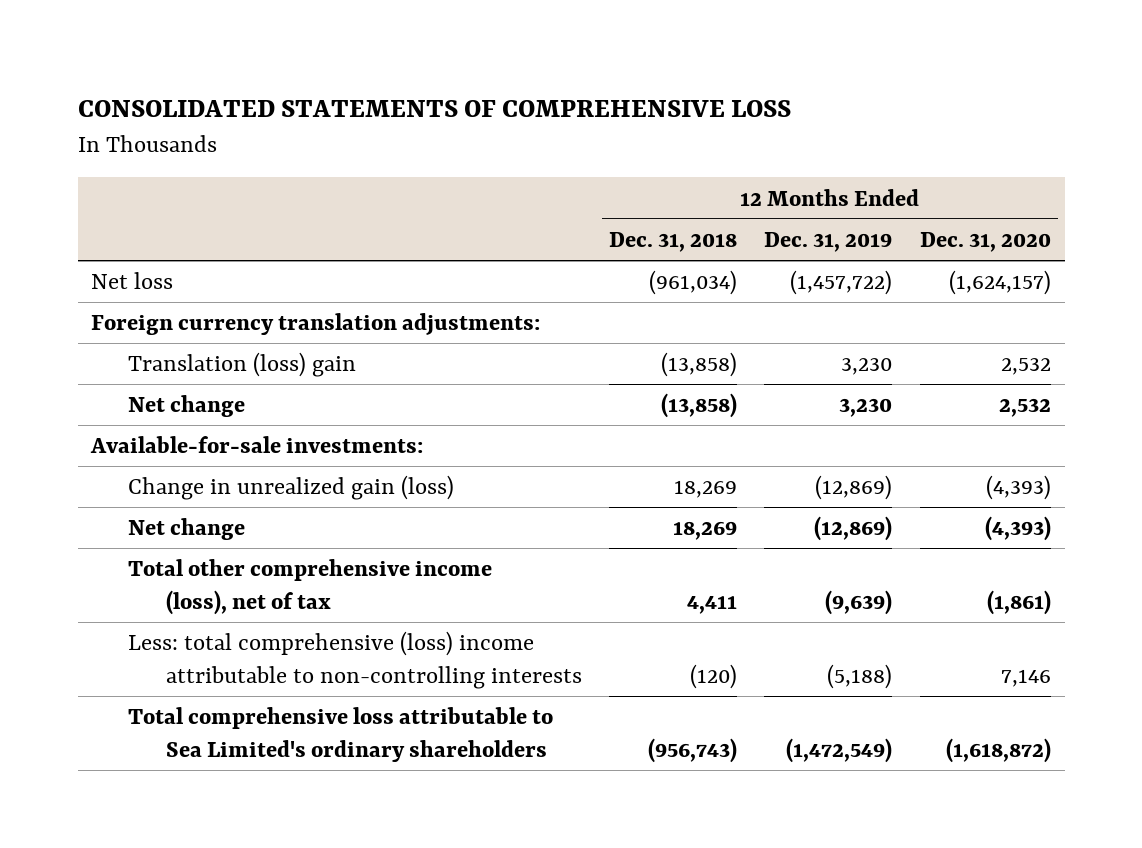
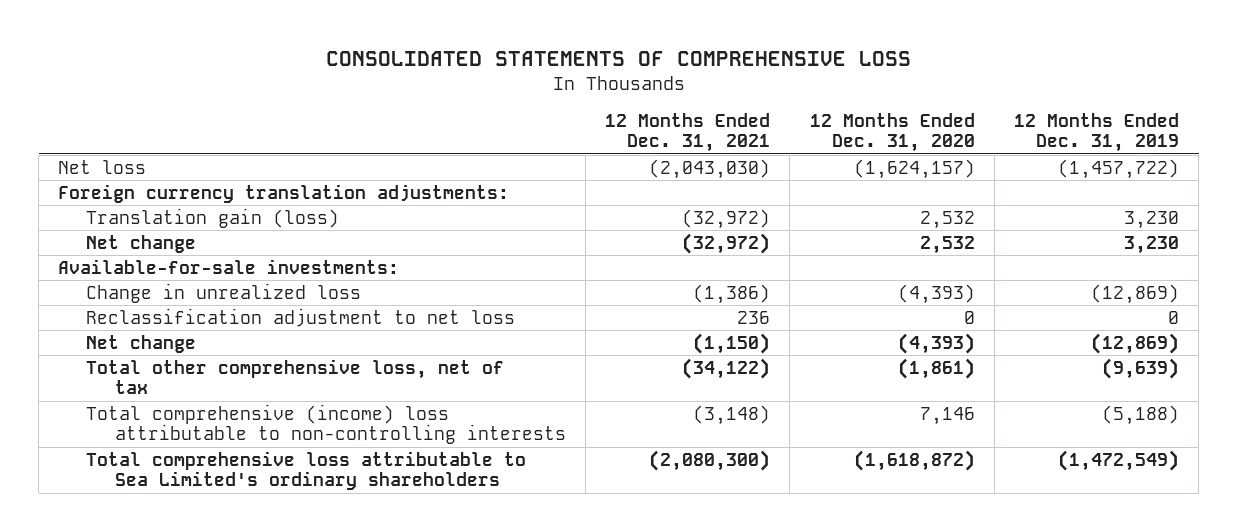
[608,231,737,252] Dec. 31, 2018 -> none
none -> [605,112,771,153] 12 Months Ended Dec. 31, 2021
[128,352,357,378] Translation (loss) gain -> [86,207,340,228] Translation gain (loss)
[128,475,455,501] Change in unrealized gain (loss) -> [86,282,362,303] Change in unrealized loss
none -> [86,307,516,327] Reclassification adjustment to net loss
[128,559,493,615] Total other comprehensive income (loss), net of tax -> [86,358,505,395] Total other comprehensive loss, net of tax
[128,631,582,689] Less: total comprehensive (loss) income attributable to non-controlling interests -> [86,403,566,445] Total comprehensive (income) loss attributable to non-controlling interests

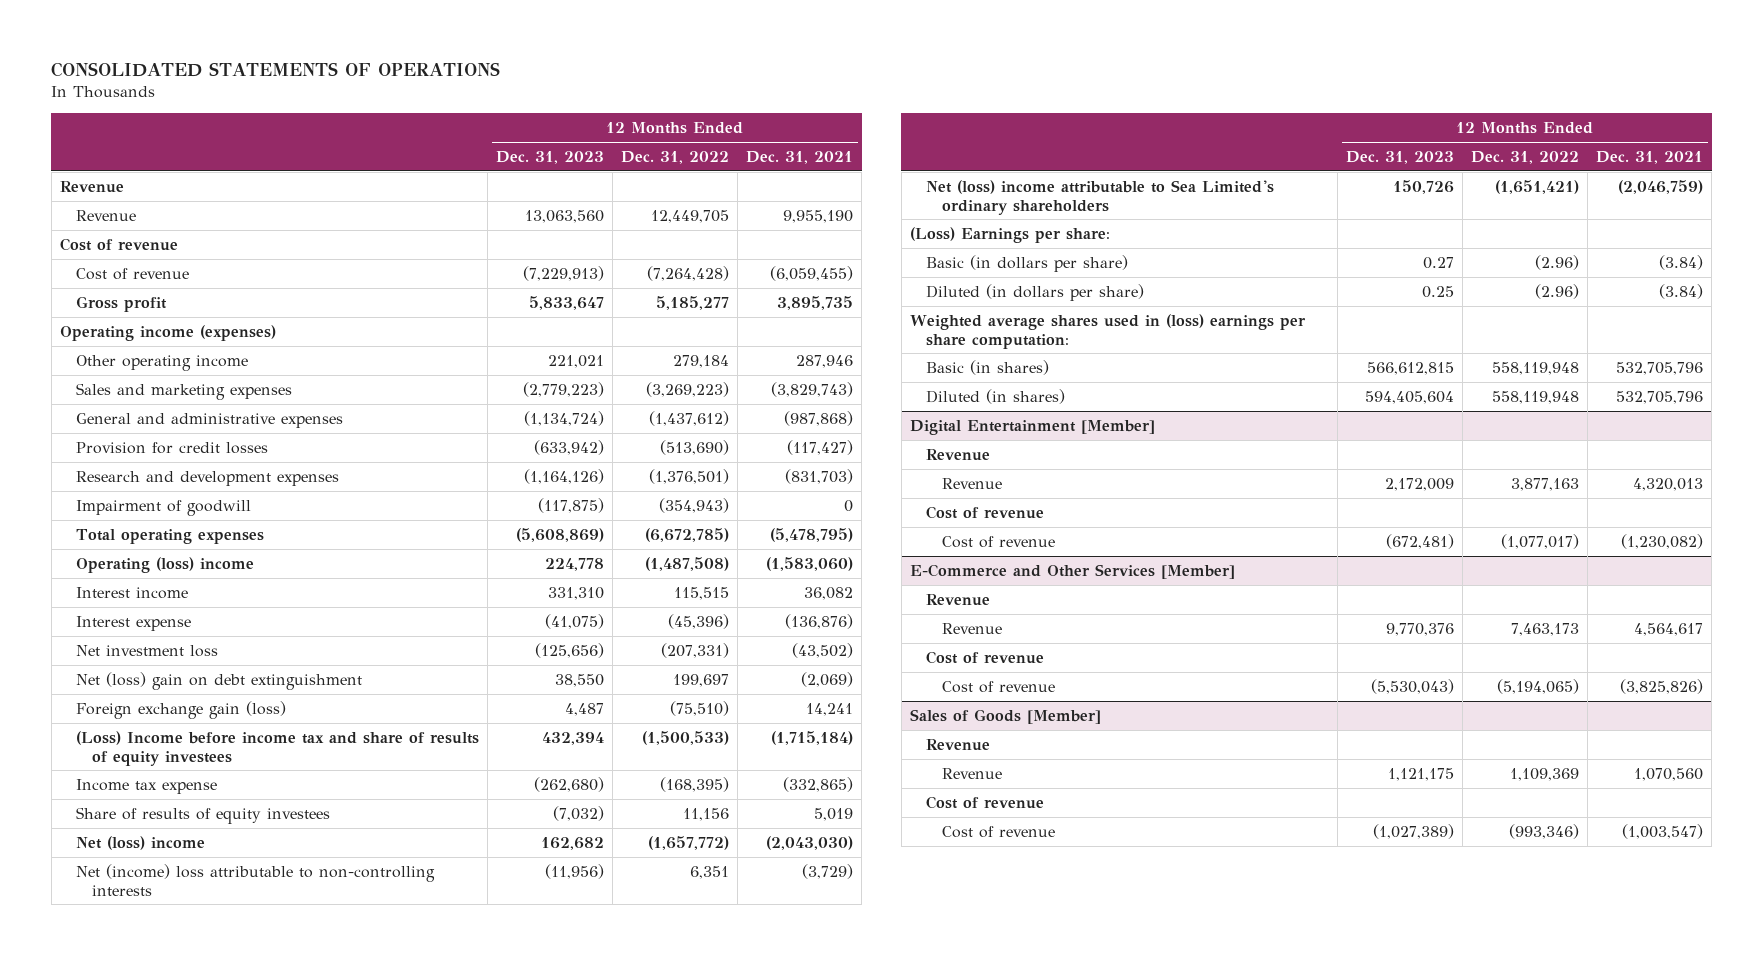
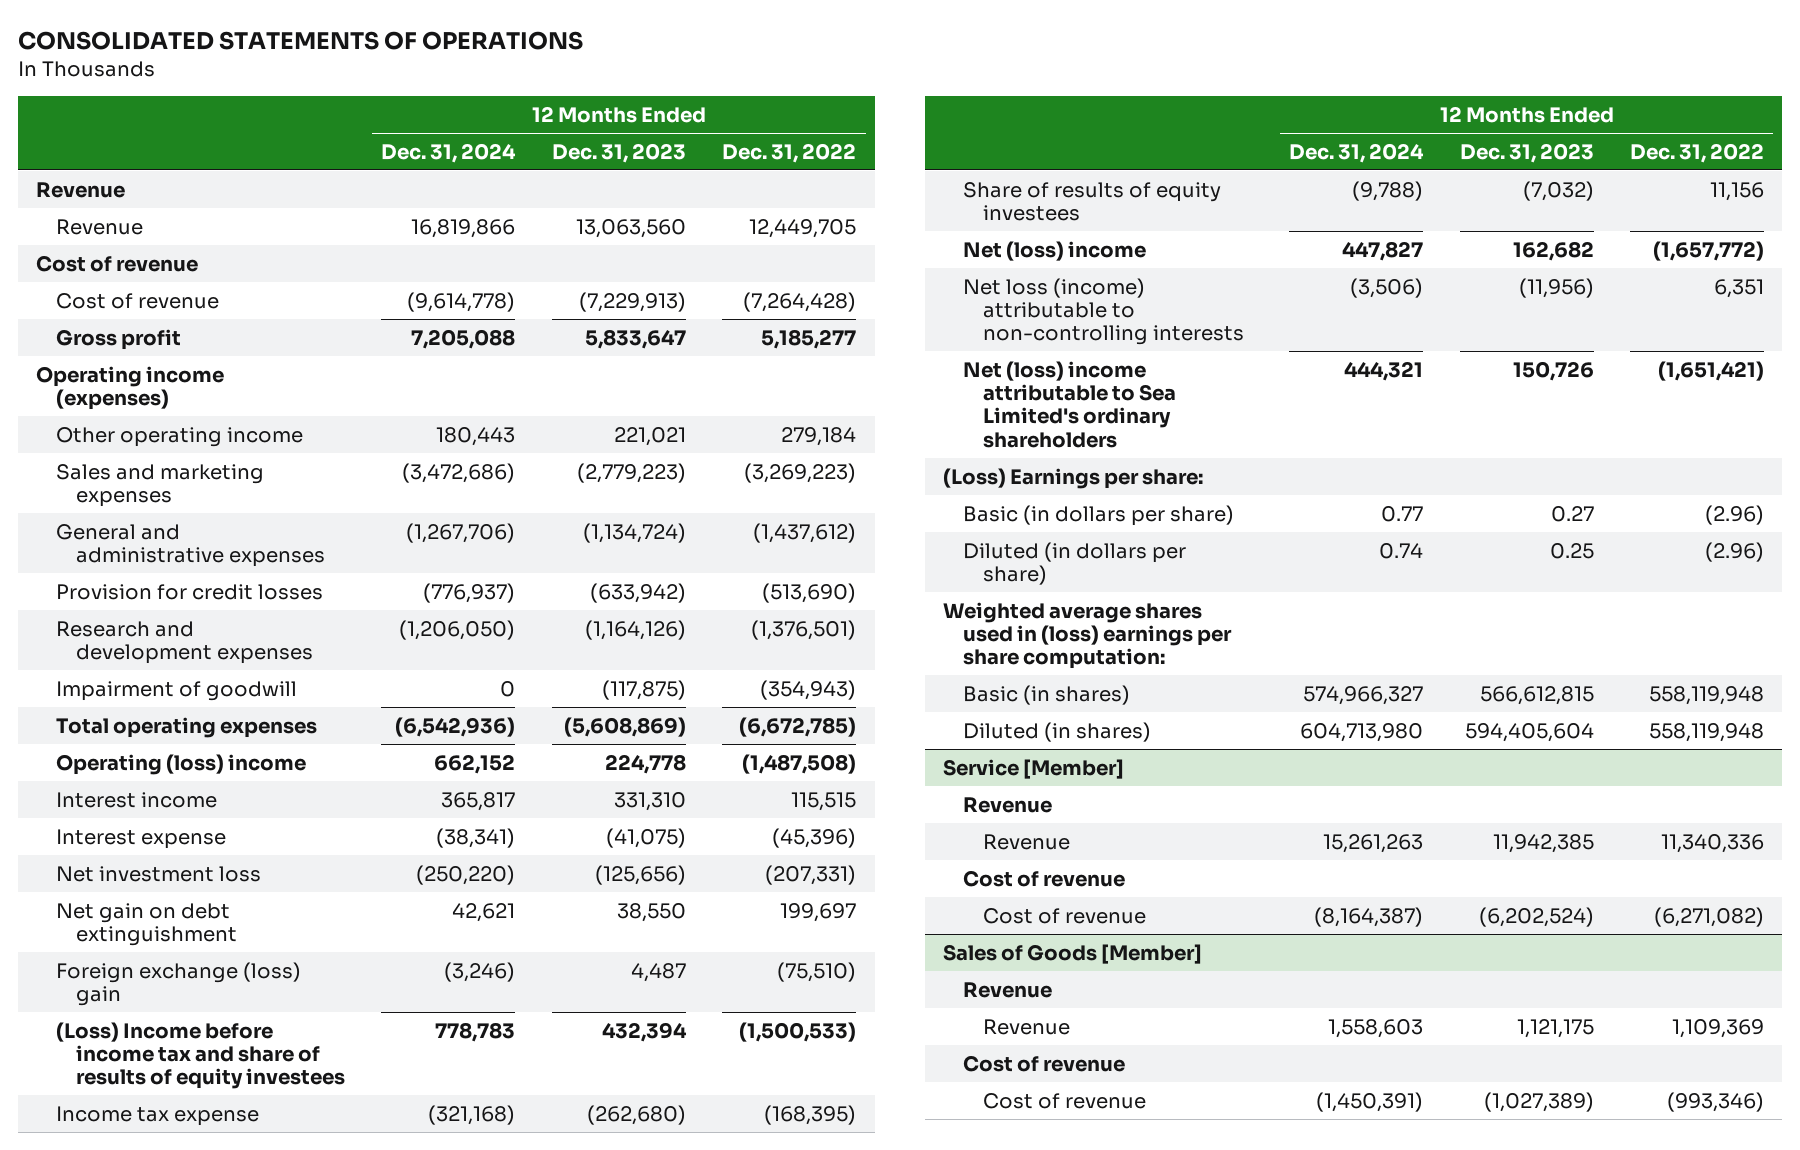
[746,150,854,164] Dec. 31, 2021 -> none
none -> [381,142,517,163] Dec. 31, 2024
[76,671,363,690] Net (loss) gain on debt extinguishment -> [55,902,237,947] Net gain on debt extinguishment
[76,700,287,719] Foreign exchange gain (loss) -> [55,961,301,1007] Foreign exchange (loss) gain
[76,863,436,896] Net (income) loss attributable to non-controlling interests -> [963,277,1245,346] Net loss (income) attributable to non-controlling interests
[909,419,1155,435] Digital Entertainment [Member] -> none
[926,448,991,461] Revenue -> none
[942,477,1003,489] Revenue -> none
[926,505,1045,519] Cost of revenue -> none
[942,535,1056,548] Cost of revenue -> none
[909,563,1235,579] E-Commerce and Other Services [Member] -> none
none -> [943,758,1125,779] Service [Member]
[1386,622,1455,636] 9,770,376 -> [1492,833,1594,853] 11,942,385
[1511,622,1580,636] 7,463,173 -> [1661,833,1765,853] 11,340,336
[1371,678,1455,694] (5,530,043) -> [1478,906,1594,927] (6,202,524)
[1497,678,1580,694] (5,194,065) -> [1654,906,1765,927] (6,271,082)

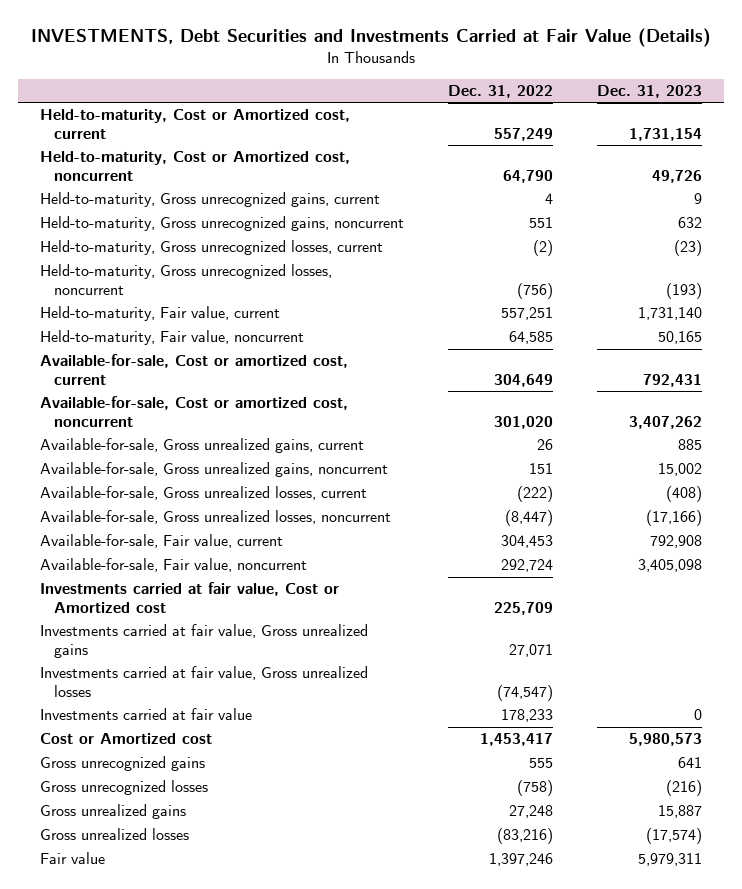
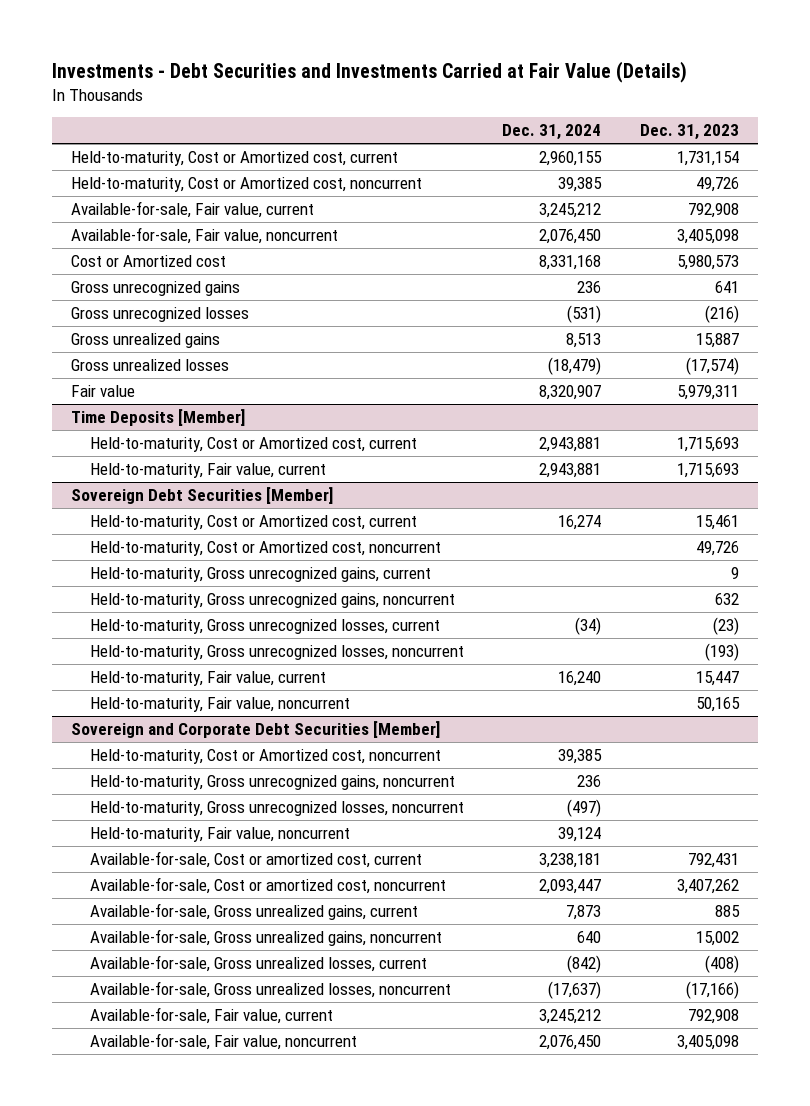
[30,27,711,47] INVESTMENTS, Debt Securities and Investments Carried at Fair Value (Details) -> [51,60,687,83] Investments - Debt Securities and Investments Carried at Fair Value (Details)
[447,85,553,99] Dec. 31, 2022 -> none
none -> [502,124,602,141] Dec. 31, 2024
none -> [71,200,315,218] Available-for-sale, Fair value, current
none -> [71,226,339,244] Available-for-sale, Fair value, noncurrent
[39,733,212,745] Cost or Amortized cost -> [71,254,227,267] Cost or Amortized cost
[39,756,205,772] Gross unrecognized gains -> [71,280,241,296] Gross unrecognized gains
[39,780,208,796] Gross unrecognized losses -> [71,306,250,322] Gross unrecognized losses
[39,804,186,820] Gross unrealized gains -> [71,332,221,348] Gross unrealized gains
[39,828,189,841] Gross unrealized losses -> [71,358,230,371] Gross unrealized losses
[39,852,105,865] Fair value -> [71,384,136,397] Fair value
none -> [71,408,246,426] Time Deposits [Member]
none -> [89,436,417,452] Held-to-maturity, Cost or Amortized cost, current
none -> [89,462,326,478] Held-to-maturity, Fair value, current
none -> [71,486,334,504] Sovereign Debt Securities [Member]
none -> [89,514,417,530] Held-to-maturity, Cost or Amortized cost, current
none -> [89,540,441,556] Held-to-maturity, Cost or Amortized cost, noncurrent
[638,307,703,321] 1,731,140 -> [695,670,739,686] 15,447
none -> [71,720,441,738] Sovereign and Corporate Debt Securities [Member]
none -> [89,748,441,764] Held-to-maturity, Cost or Amortized cost, noncurrent
none -> [89,774,455,790] Held-to-maturity, Gross unrecognized gains, noncurrent
none -> [89,800,464,816] Held-to-maturity, Gross unrecognized losses, noncurrent
none -> [89,826,350,842] Held-to-maturity, Fair value, noncurrent
[39,582,339,613] Investments carried at fair value, Cost or Amortized cost -> none
[39,624,368,658] Investments carried at fair value, Gross unrealized gains -> none
[39,666,368,697] Investments carried at fair value, Gross unrealized losses -> none
[39,708,252,721] Investments carried at fair value -> none

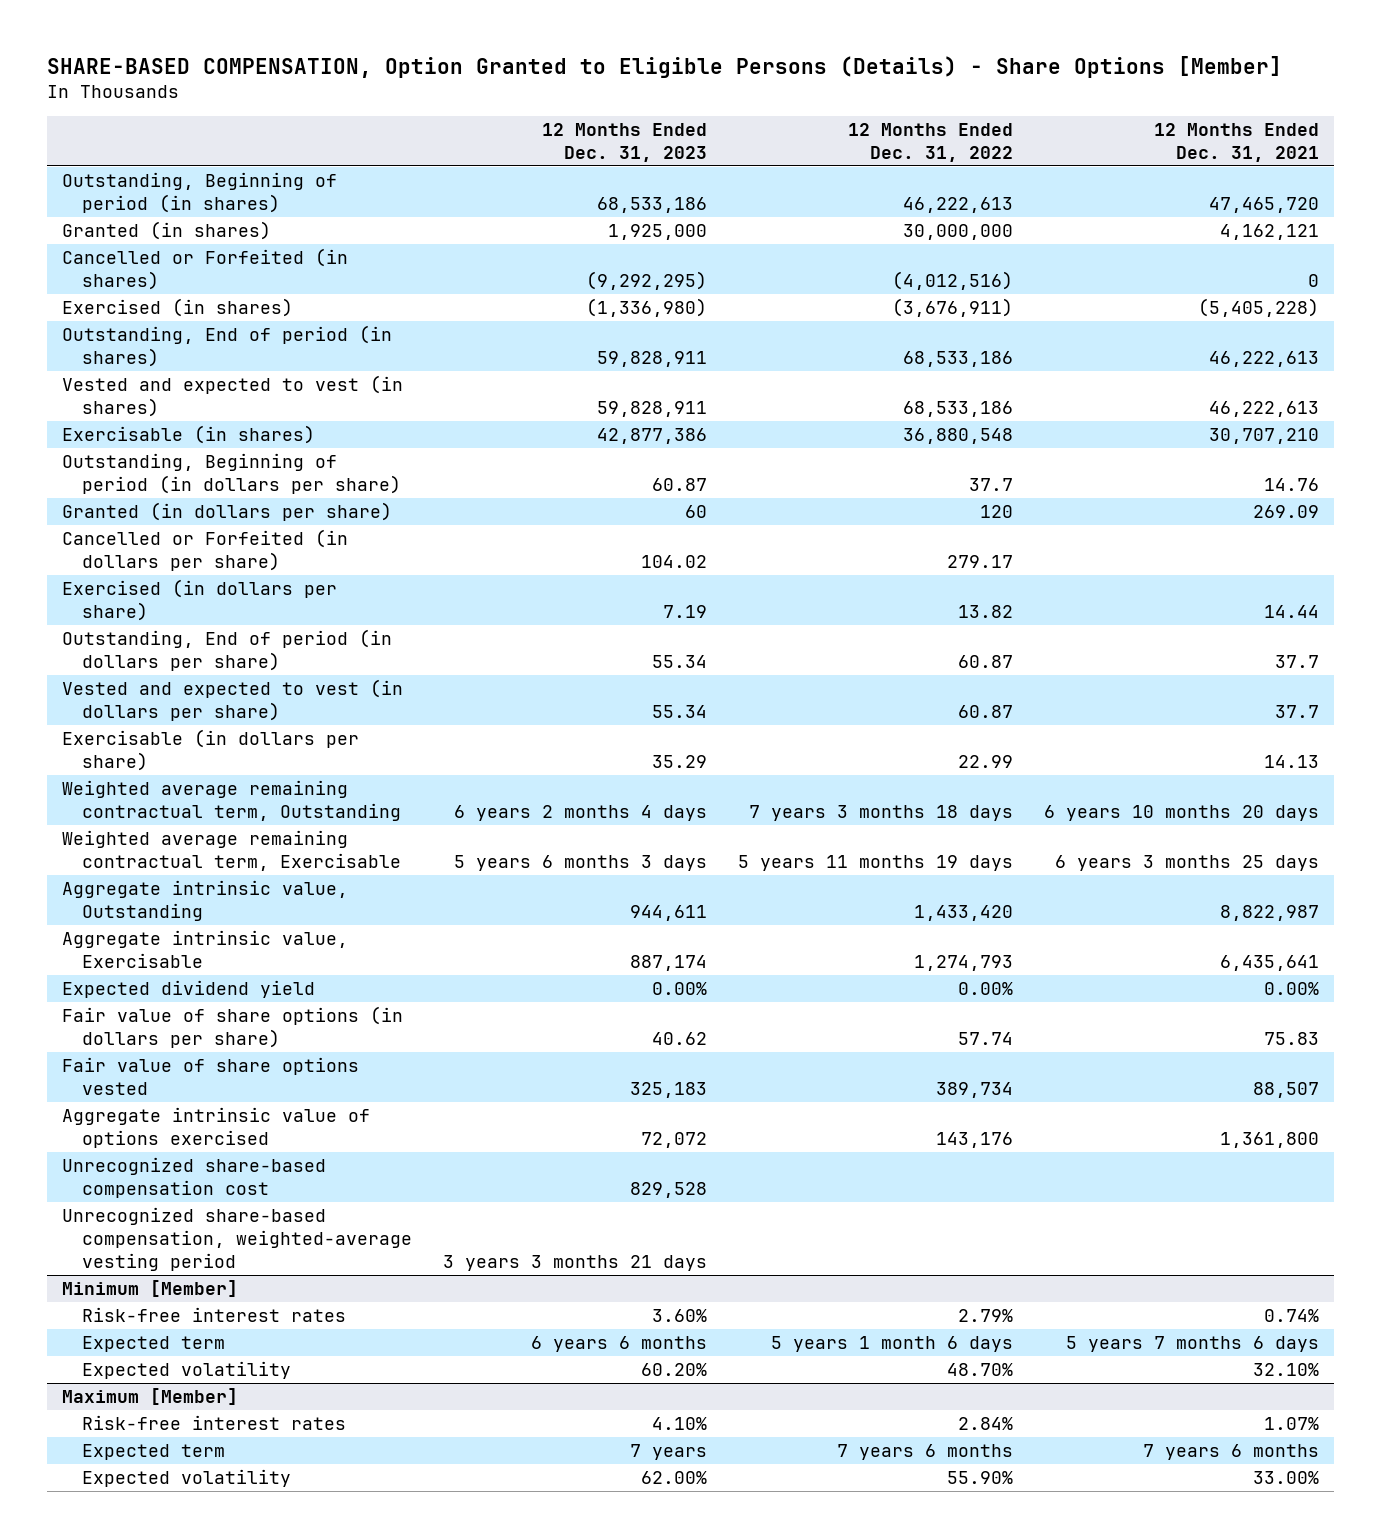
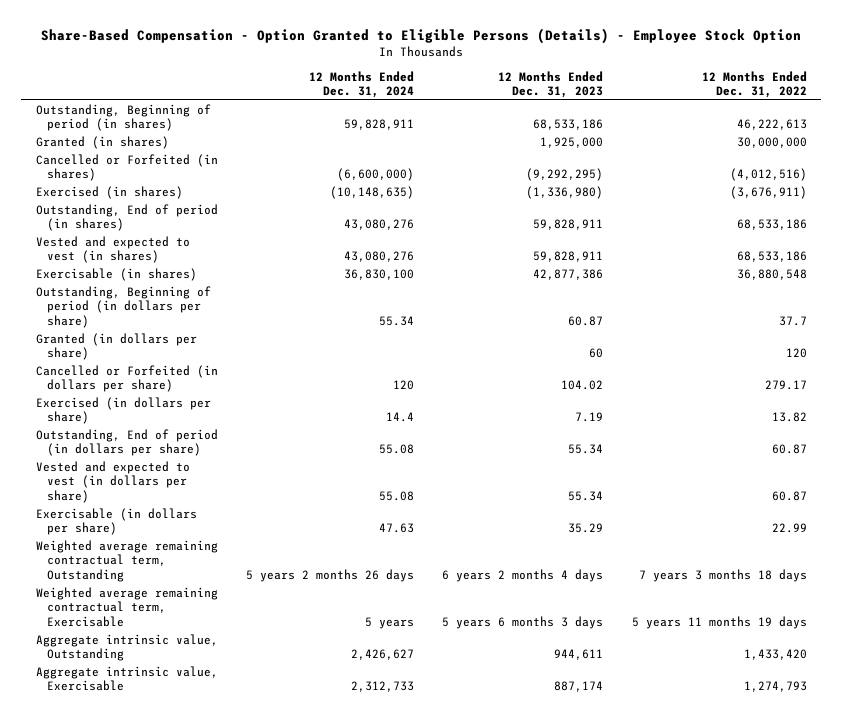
[46,56,1282,79] SHARE-BASED COMPENSATION, Option Granted to Eligible Persons (Details) - Share Options [Member] -> [41,27,802,44] Share-Based Compensation - Option Granted to Eligible Persons (Details) - Employee Stock Option
[1153,122,1319,162] 12 Months Ended Dec. 31, 2021 -> none
none -> [308,70,414,98] 12 Months Ended Dec. 31, 2024
[62,980,316,999] Expected dividend yield -> none
[62,1006,404,1048] Fair value of share options (in dollars per share) -> none
[62,1057,360,1095] Fair value of share options vested -> none
[62,1107,371,1148] Aggregate intrinsic value of options exercised -> none
[62,1157,327,1198] Unrecognized share-based compensation cost -> none
[62,1207,412,1271] Unrecognized share-based compensation, weighted-average vesting period -> none
[62,1280,239,1298] Minimum [Member] -> none
[81,1307,346,1323] Risk-free interest rates -> none
[81,1336,225,1353] Expected term -> none
[81,1361,291,1380] Expected volatility -> none
[62,1388,239,1406] Maximum [Member] -> none
[81,1415,346,1431] Risk-free interest rates -> none
[81,1444,225,1461] Expected term -> none
[81,1469,291,1488] Expected volatility -> none

